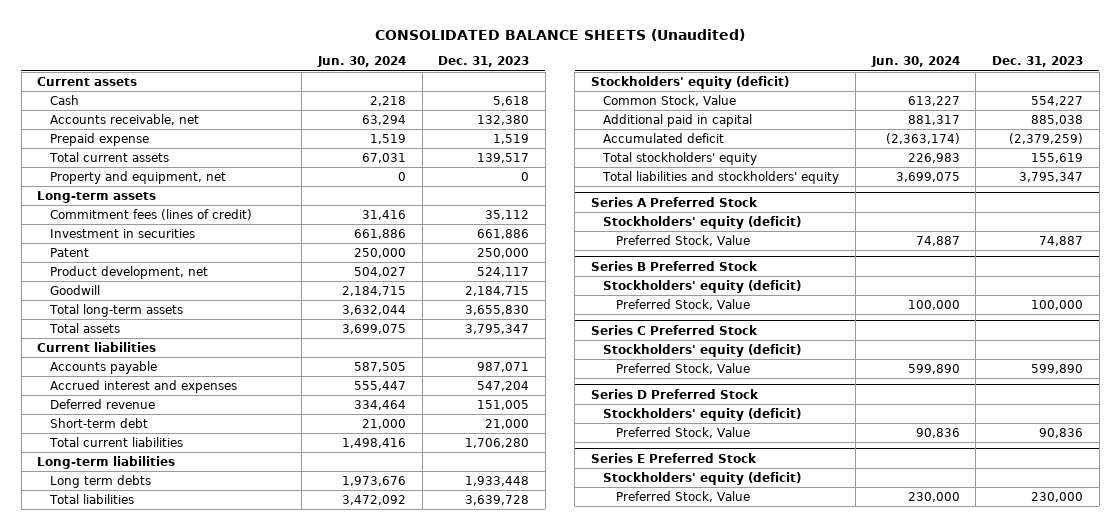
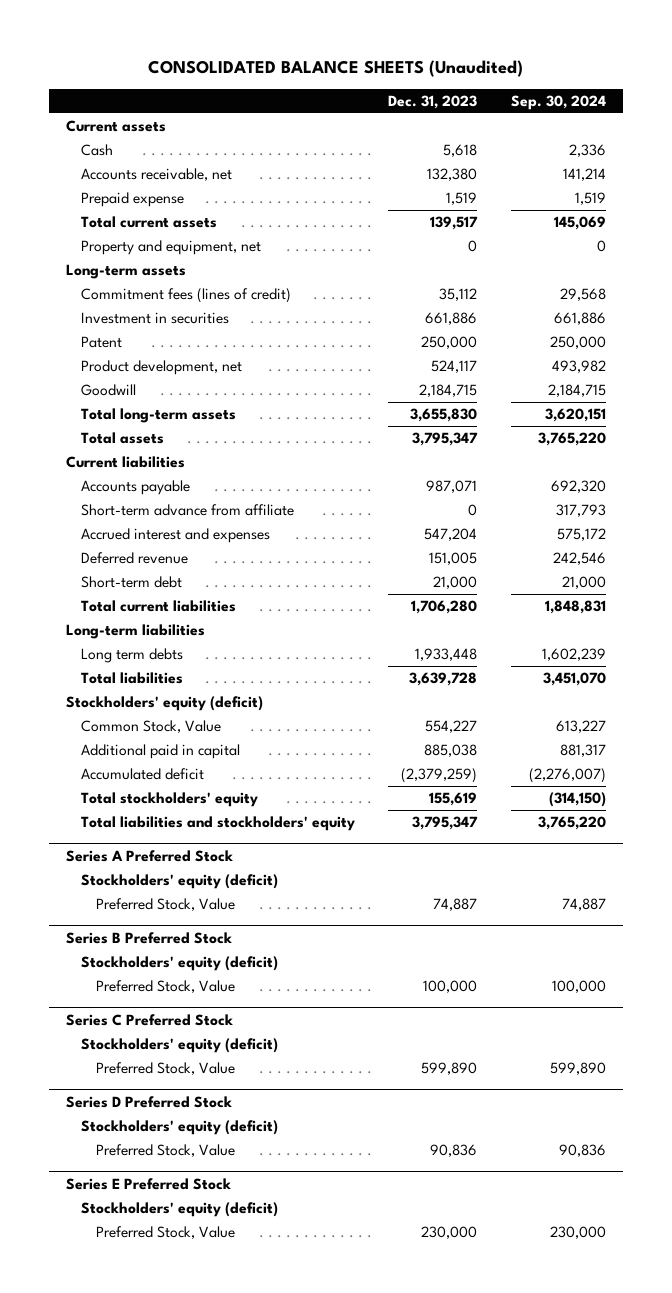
[317,56,407,68] Jun. 30, 2024 -> none
none -> [511,94,607,110] Sep. 30, 2024
none -> [80,504,294,517] Short-term advance from affiliate

